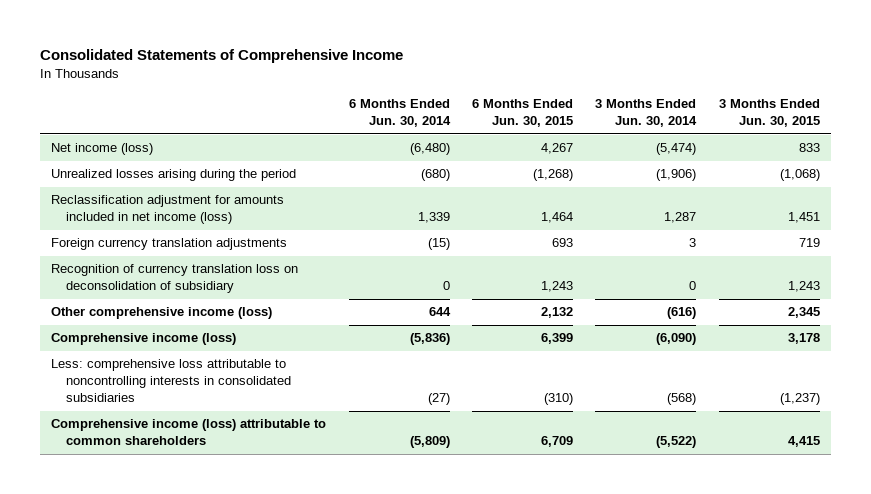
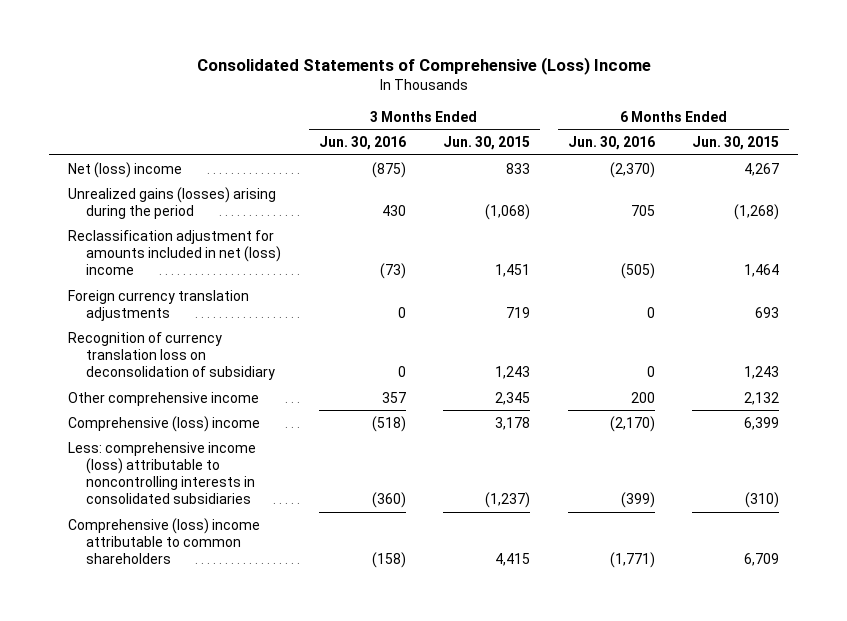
[39,49,403,64] Consolidated Statements of Comprehensive Income -> [196,56,651,75] Consolidated Statements of Comprehensive (Loss) Income
[348,99,451,128] 6 Months Ended Jun. 30, 2014 -> none
[595,99,698,128] 3 Months Ended Jun. 30, 2014 -> none
none -> [318,136,406,151] Jun. 30, 2016
none -> [567,136,655,151] Jun. 30, 2016
[51,143,154,156] Net income (loss) -> [67,161,182,178] Net (loss) income
[51,169,297,182] Unrealized losses arising during the period -> [67,186,276,219] Unrealized gains (losses) arising during the period
[51,195,285,225] Reclassification adjustment for amounts included in net income (loss) -> [67,229,282,275] Reclassification adjustment for amounts included in net (loss) income
[51,307,273,320] Other comprehensive income (loss) -> [67,391,259,406] Other comprehensive income
[51,333,237,346] Comprehensive income (loss) -> [67,415,260,432] Comprehensive (loss) income
[51,359,291,403] Less: comprehensive loss attributable to noncontrolling interests in consolidated subsidiaries -> [67,441,256,505] Less: comprehensive income (loss) attributable to noncontrolling interests in consolidated subsidiaries
[51,419,327,446] Comprehensive income (loss) attributable to common shareholders -> [67,517,260,564] Comprehensive (loss) income attributable to common shareholders

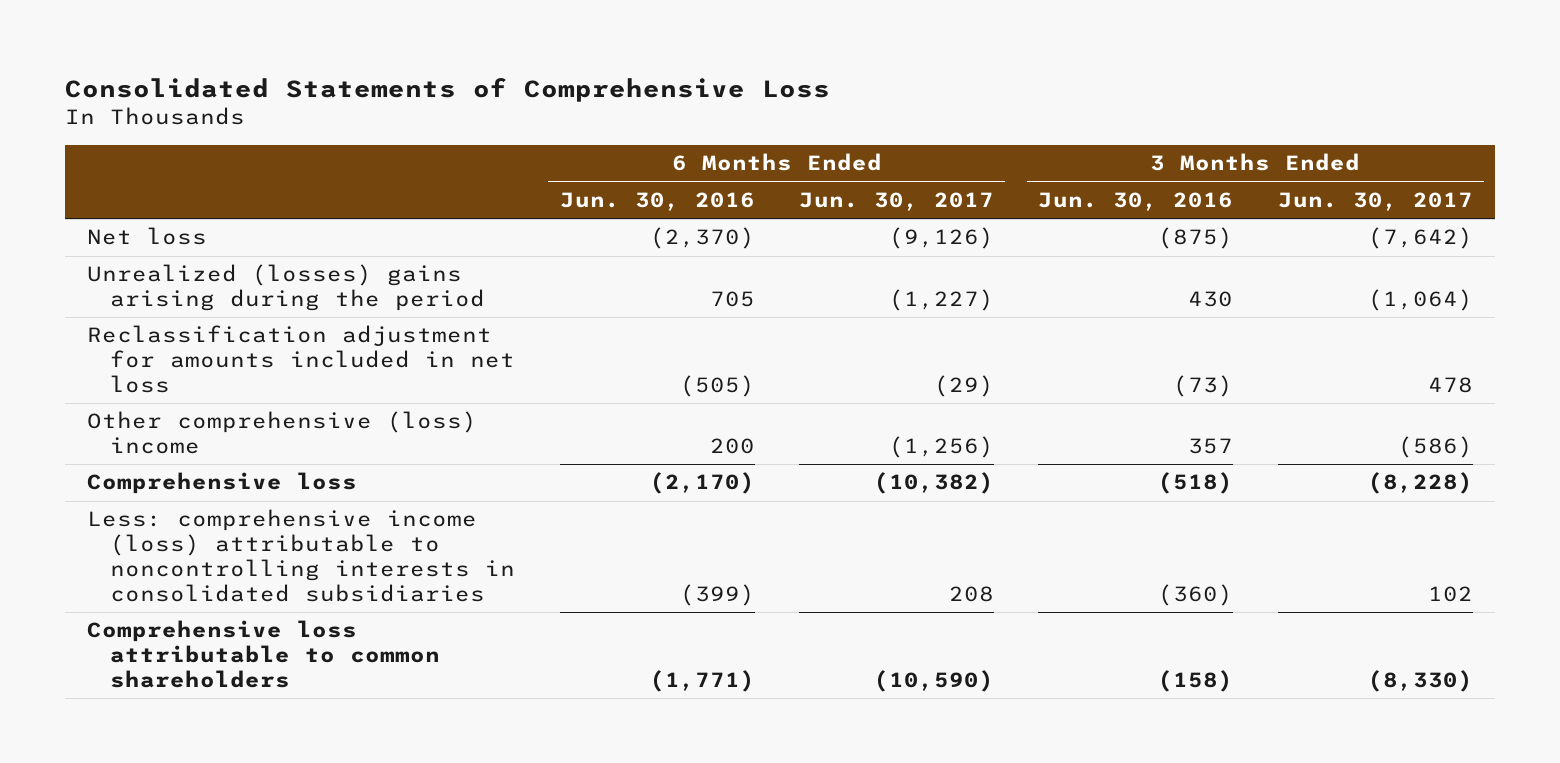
[196,56,651,75] Consolidated Statements of Comprehensive (Loss) Income -> [65,77,831,102] Consolidated Statements of Comprehensive Loss
[443,136,531,151] Jun. 30, 2015 -> none
[692,136,780,151] Jun. 30, 2015 -> none
none -> [798,191,994,211] Jun. 30, 2017
none -> [1277,191,1473,211] Jun. 30, 2017
[67,289,249,321] Foreign currency translation adjustments -> none
[67,331,276,380] Recognition of currency translation loss on deconsolidation of subsidiary -> none
[67,161,182,178] Net (loss) income -> [87,227,208,246] Net loss
[67,186,276,219] Unrealized gains (losses) arising during the period -> [87,264,486,312] Unrealized (losses) gains arising during the period
[67,229,282,275] Reclassification adjustment for amounts included in net (loss) income -> [87,325,516,394] Reclassification adjustment for amounts included in net loss
[67,391,259,406] Other comprehensive income -> [87,411,478,455] Other comprehensive (loss) income
[67,415,260,432] Comprehensive (loss) income -> [87,472,358,495] Comprehensive loss
[67,517,260,564] Comprehensive (loss) income attributable to common shareholders -> [87,620,441,689] Comprehensive loss attributable to common shareholders

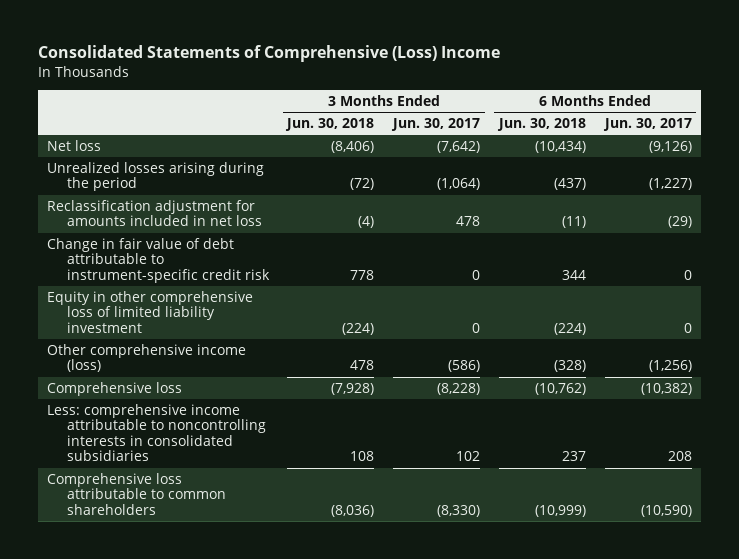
[65,77,831,102] Consolidated Statements of Comprehensive Loss -> [37,45,500,63] Consolidated Statements of Comprehensive (Loss) Income
[559,191,755,211] Jun. 30, 2016 -> none
[1038,191,1234,211] Jun. 30, 2016 -> none
none -> [285,117,375,131] Jun. 30, 2018
none -> [496,117,586,131] Jun. 30, 2018
[87,264,486,312] Unrealized (losses) gains arising during the period -> [46,161,264,192] Unrealized losses arising during the period
none -> [46,237,270,283] Change in fair value of debt attributable to instrument-specific credit risk
none -> [46,290,253,333] Equity in other comprehensive loss of limited liability investment
[87,411,478,455] Other comprehensive (loss) income -> [46,343,246,373] Other comprehensive income (loss)
[87,509,516,602] Less: comprehensive income (loss) attributable to noncontrolling interests in consolidated subsidiaries -> [46,403,266,462] Less: comprehensive income attributable to noncontrolling interests in consolidated subsidiaries

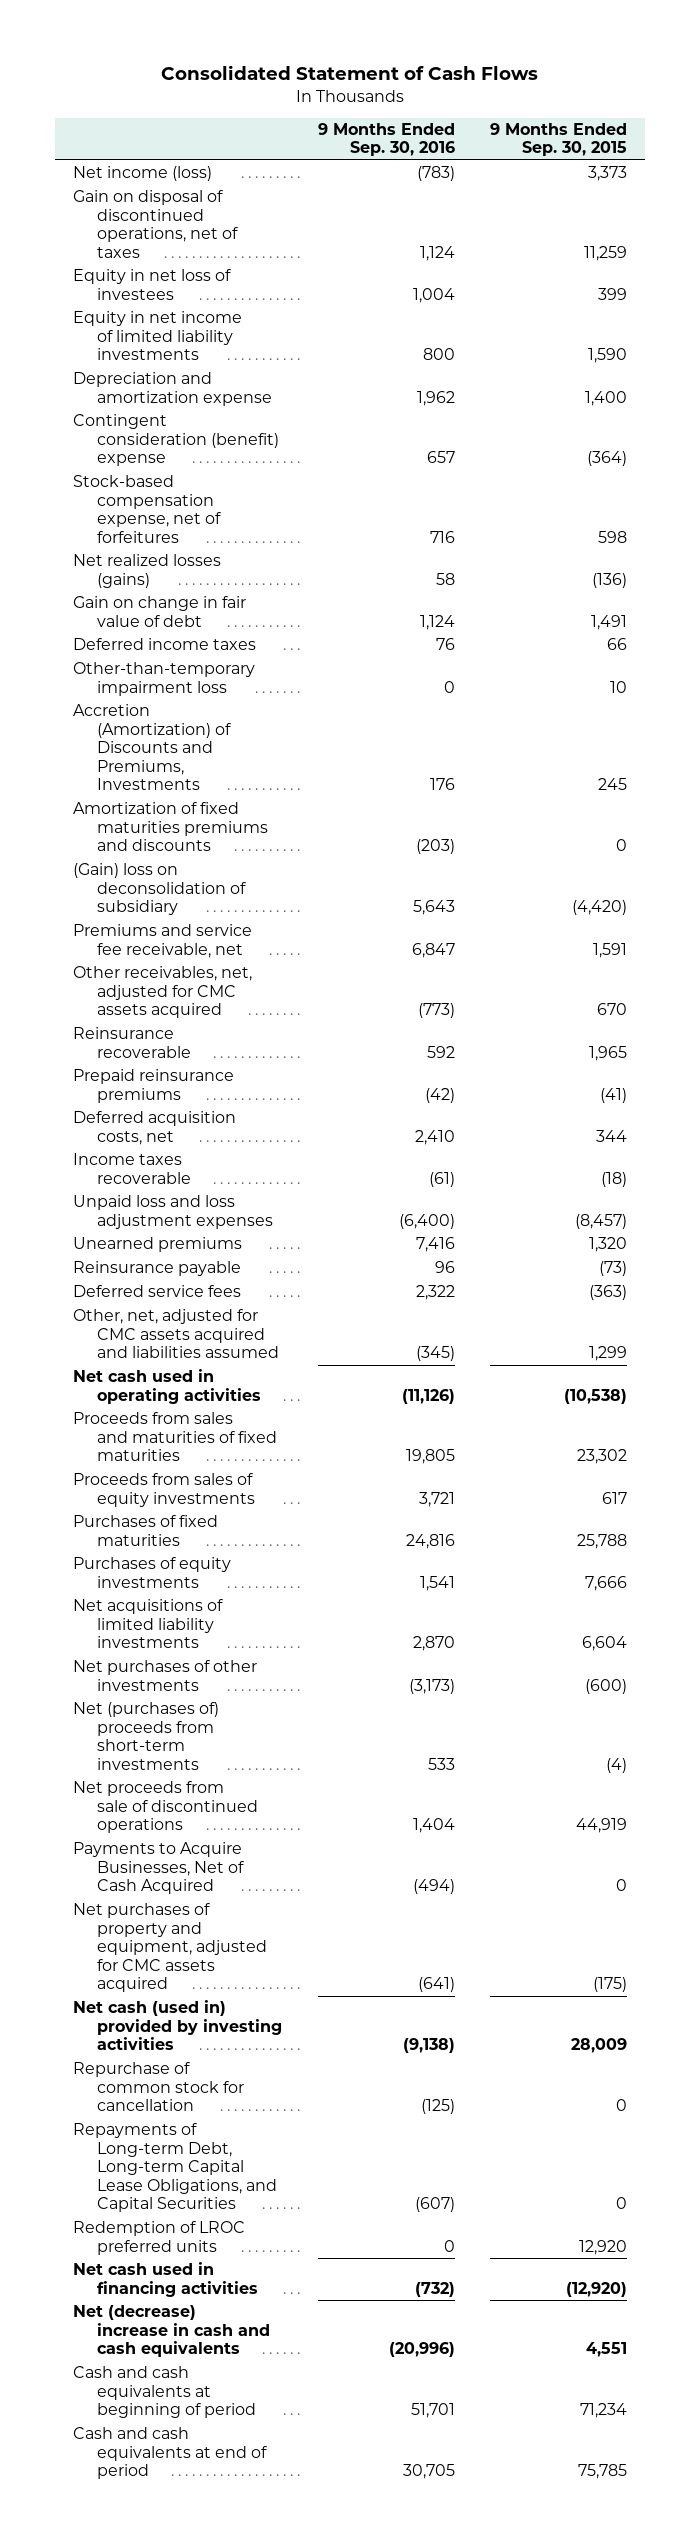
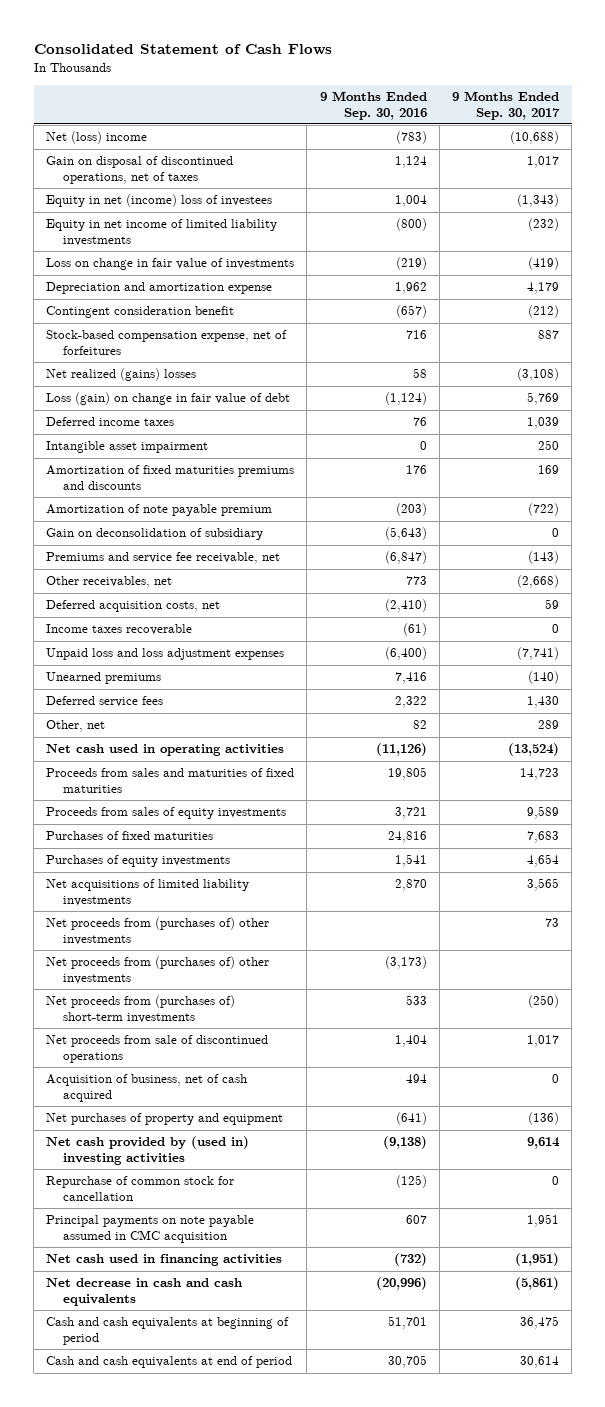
[490,122,628,157] 9 Months Ended Sep. 30, 2015 -> none
none -> [451,91,560,120] 9 Months Ended Sep. 30, 2017
[73,166,213,182] Net income (loss) -> [46,131,148,145] Net (loss) income
[73,269,232,300] Equity in net loss of investees -> [46,194,273,208] Equity in net (income) loss of investees
[422,348,455,361] 800 -> [395,218,427,232] (800)
none -> [46,258,295,271] Loss on change in fair value of investments
[73,414,279,467] Contingent consideration (benefit) expense -> [46,306,235,319] Contingent consideration benefit
[426,451,455,464] 657 -> [395,305,427,319] (657)
[73,554,222,588] Net realized losses (gains) -> [46,368,197,382] Net realized (gains) losses
[73,596,247,627] Gain on change in fair value of debt -> [46,392,291,406] Loss (gain) on change in fair value of debt
[419,614,455,630] 1,124 -> [384,392,427,406] (1,124)
[73,662,256,696] Other-than-temporary impairment loss -> none
[73,1027,191,1058] Reinsurance recoverable -> none
[73,1069,235,1103] Prepaid reinsurance premiums -> none
none -> [46,441,209,454] Intangible asset impairment
[73,704,231,791] Accretion (Amortization) of Discounts and Premiums, Investments -> [46,465,295,490] Amortization of fixed maturities premiums and discounts
[73,802,268,852] Amortization of fixed maturities premiums and discounts -> [46,504,273,517] Amortization of note payable premium
[73,863,246,916] (Gain) loss on deconsolidation of subsidiary -> [46,528,264,541] Gain on deconsolidation of subsidiary
[412,900,455,916] 5,643 -> [384,527,427,541] (5,643)
[411,942,455,958] 6,847 -> [384,551,427,565] (6,847)
[73,966,253,1019] Other receivables, net, adjusted for CMC assets acquired -> [46,576,173,589] Other receivables, net
[417,1003,455,1019] (773) -> [405,576,427,586] 773
[414,1129,455,1145] 2,410 -> [384,599,427,613] (2,410)
[73,1261,242,1277] Reinsurance payable -> none
[73,1309,279,1359] Other, net, adjusted for CMC assets acquired and liabilities assumed -> [46,720,106,733] Other, net
[415,1346,455,1362] (345) -> [412,720,427,730] 82
none -> [46,917,270,945] Net proceeds from (purchases of) other investments
[73,1660,258,1691] Net purchases of other investments -> [46,956,270,984] Net proceeds from (purchases of) other investments
[73,1702,220,1770] Net (purchases of) proceeds from short-term investments -> [46,995,236,1023] Net proceeds from (purchases of) short-term investments
[73,1842,244,1895] Payments to Acquire Businesses, Net of Cash Acquired -> [46,1074,248,1102] Acquisition of business, net of cash acquired
[412,1879,455,1895] (494) -> [405,1074,427,1084] 494
[73,1903,267,1993] Net purchases of property and equipment, adjusted for CMC assets acquired -> [46,1113,284,1126] Net purchases of property and equipment
[73,2000,282,2051] Net cash (used in) provided by investing activities -> [46,1136,250,1165] Net cash provided by (used in) investing activities
[73,2123,277,2213] Repayments of Long-term Debt, Long-term Capital Lease Obligations, and Capital Securities -> none
[73,2221,246,2255] Redemption of LROC preferred units -> none
none -> [46,1215,255,1243] Principal payments on note payable assumed in CMC acquisition
[73,2305,270,2358] Net (decrease) increase in cash and cash equivalents -> [46,1278,243,1306] Net decrease in cash and cash equivalents

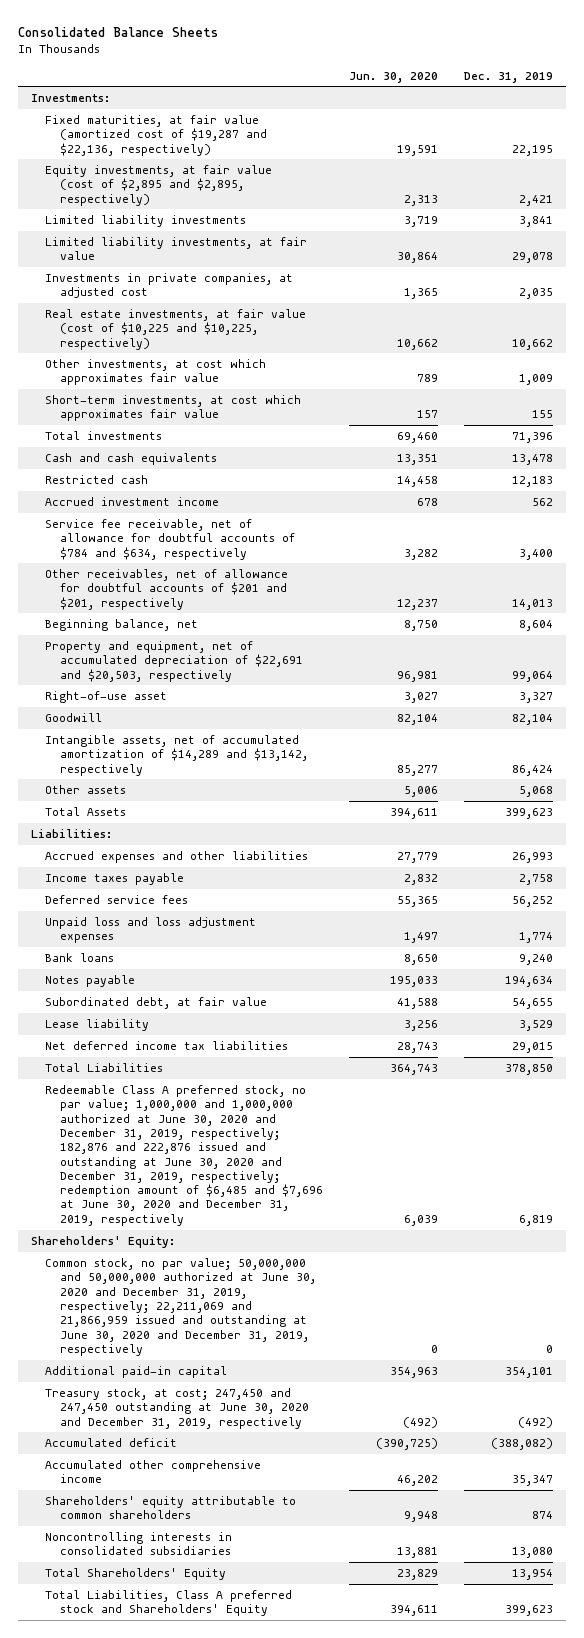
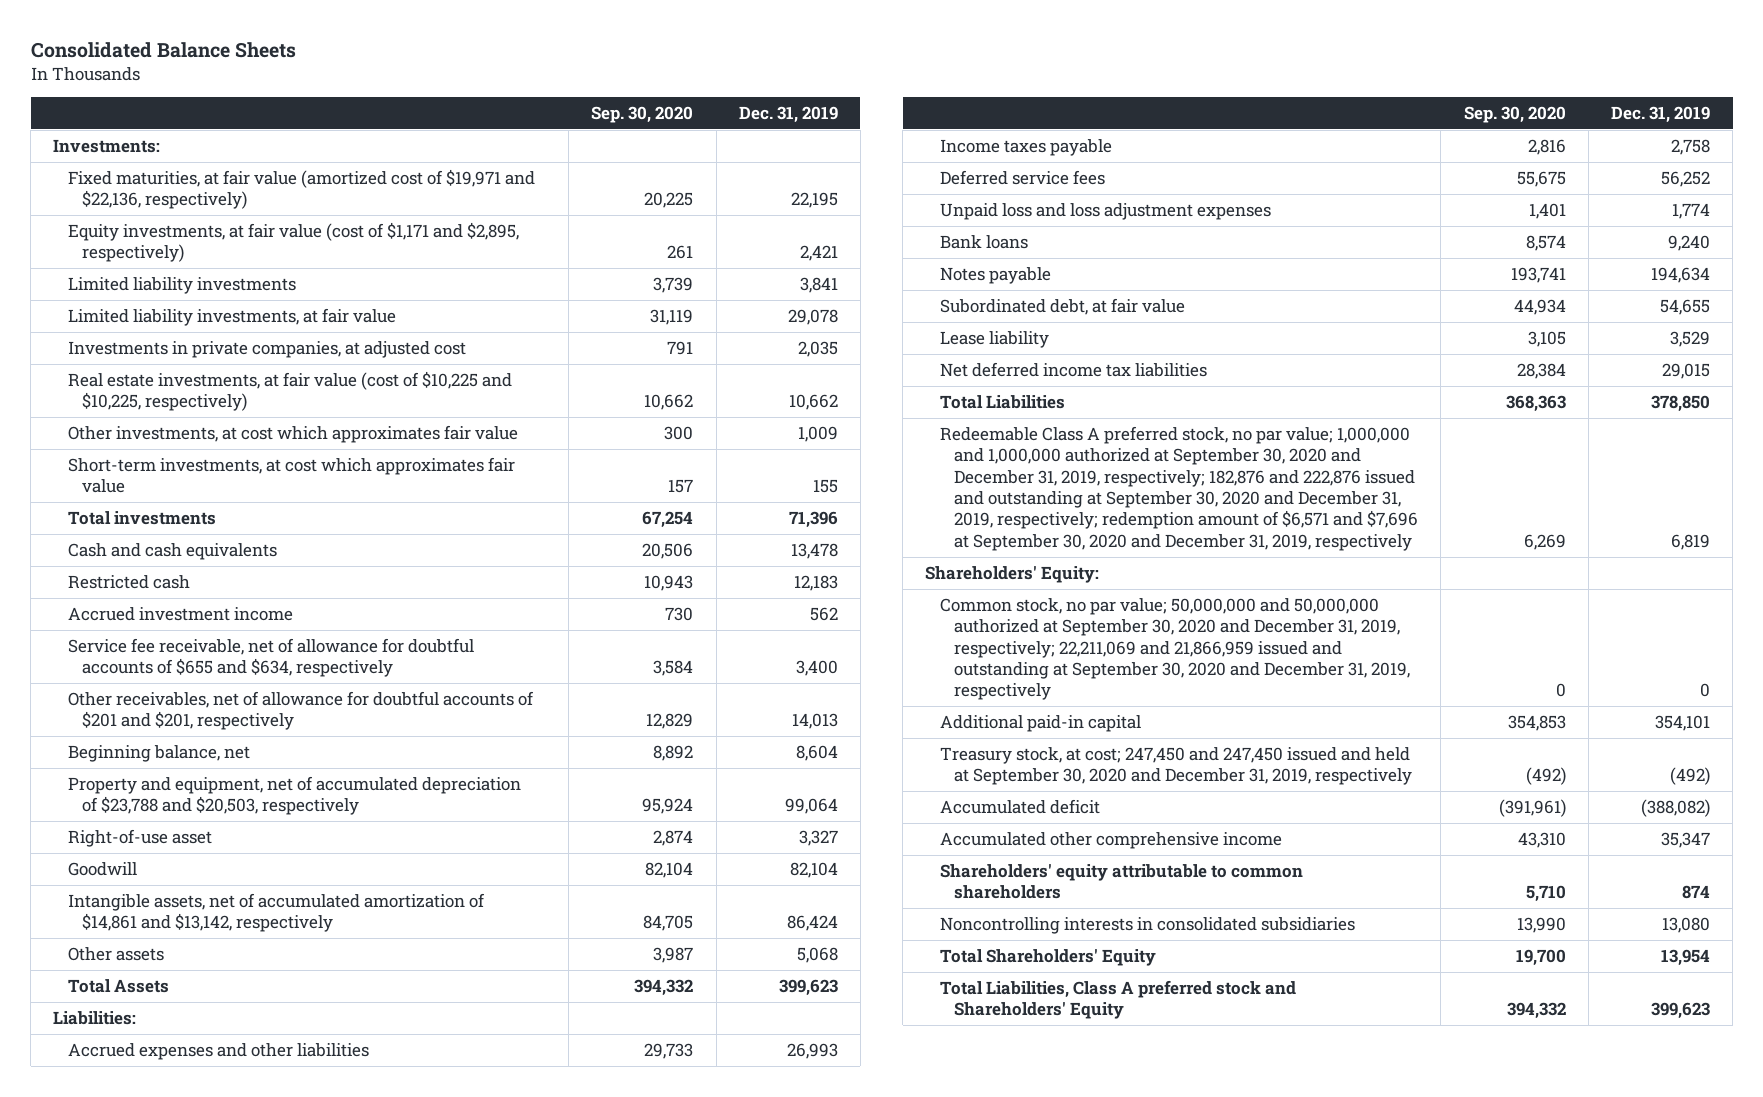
[348,71,438,83] Jun. 30, 2020 -> none
none -> [591,105,694,123] Sep. 30, 2020
[45,114,267,156] Fixed maturities, at fair value (amortized cost of $19,287 and $22,136, respectively) -> [67,169,535,210] Fixed maturities, at fair value (amortized cost of $19,971 and $22,136, respectively)
[45,164,273,206] Equity investments, at fair value (cost of $2,895 and $2,895, respectively) -> [67,222,519,263] Equity investments, at fair value (cost of $1,171 and $2,895, respectively)
[45,518,295,560] Service fee receivable, net of allowance for doubtful accounts of $784 and $634, respectively -> [67,638,474,678] Service fee receivable, net of allowance for doubtful accounts of $655 and $634, respectively
[45,640,303,682] Property and equipment, net of accumulated depreciation of $22,691 and $20,503, respectively -> [67,776,521,816] Property and equipment, net of accumulated depreciation of $23,788 and $20,503, respectively
[45,734,308,776] Intangible assets, net of accumulated amortization of $14,289 and $13,142, respectively -> [67,893,485,933] Intangible assets, net of accumulated amortization of $14,861 and $13,142, respectively
[45,1084,323,1226] Redeemable Class A preferred stock, no par value; 1,000,000 and 1,000,000 authorized at June 30, 2020 and December 31, 2019, respectively; 182,876 and 222,876 issued and outstanding at June 30, 2020 and December 31, 2019, respectively; redemption amount of $6,485 and $7,696 at June 30, 2020 and December 31, 2019, respectively -> [939,426,1419,551] Redeemable Class A preferred stock, no par value; 1,000,000 and 1,000,000 authorized at September 30, 2020 and December 31, 2019, respectively; 182,876 and 222,876 issued and outstanding at September 30, 2020 and December 31, 2019, respectively; redemption amount of $6,571 and $7,696 at September 30, 2020 and December 31, 2019, respectively
[45,1257,316,1356] Common stock, no par value; 50,000,000 and 50,000,000 authorized at June 30, 2020 and December 31, 2019, respectively; 22,211,069 and 21,866,959 issued and outstanding at June 30, 2020 and December 31, 2019, respectively -> [939,598,1411,701] Common stock, no par value; 50,000,000 and 50,000,000 authorized at September 30, 2020 and December 31, 2019, respectively; 22,211,069 and 21,866,959 issued and outstanding at September 30, 2020 and December 31, 2019, respectively
[45,1387,309,1429] Treasury stock, at cost; 247,450 and 247,450 outstanding at June 30, 2020 and December 31, 2019, respectively -> [939,747,1413,786] Treasury stock, at cost; 247,450 and 247,450 issued and held at September 30, 2020 and December 31, 2019, respectively

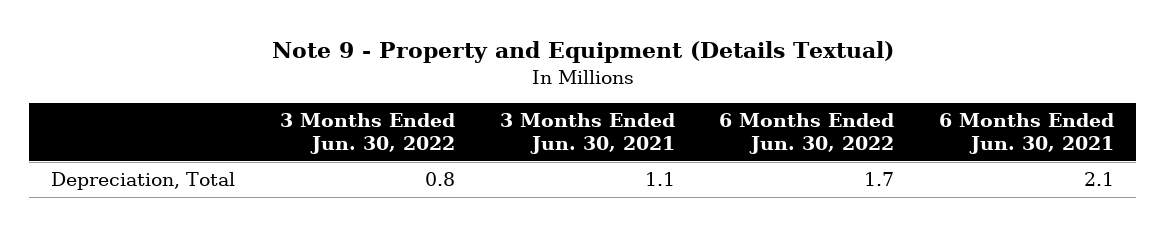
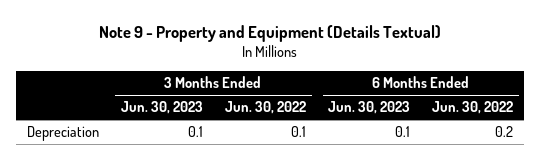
[499,113,675,155] 3 Months Ended Jun. 30, 2021 -> none
[939,113,1115,155] 6 Months Ended Jun. 30, 2021 -> none
none -> [120,101,203,115] Jun. 30, 2023
none -> [328,101,411,115] Jun. 30, 2023
[51,172,236,191] Depreciation, Total -> [26,126,99,142] Depreciation
[424,172,455,187] 0.8 -> [291,126,307,138] 0.1
[864,172,895,187] 1.7 -> [495,126,514,138] 0.2

